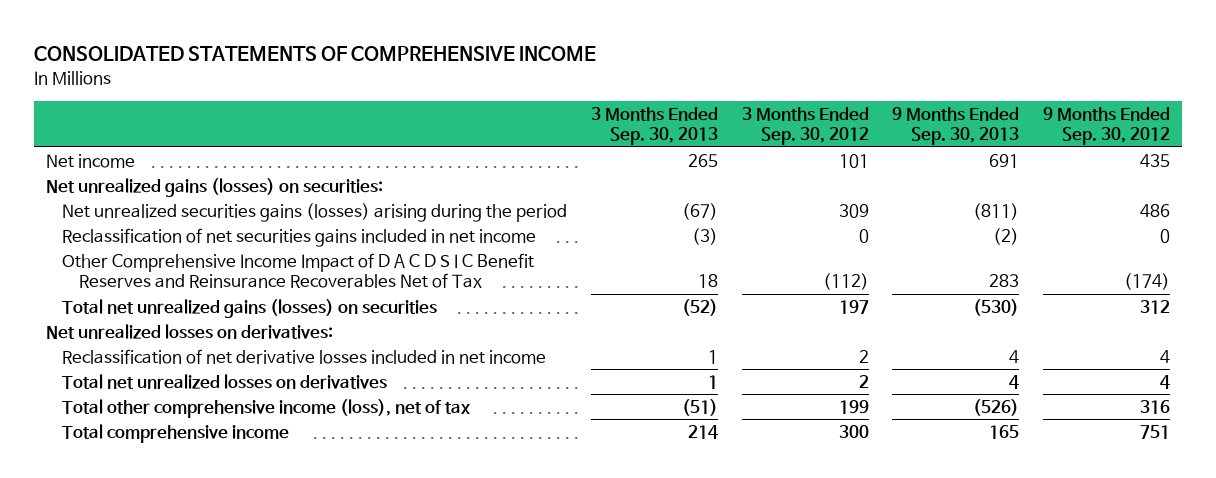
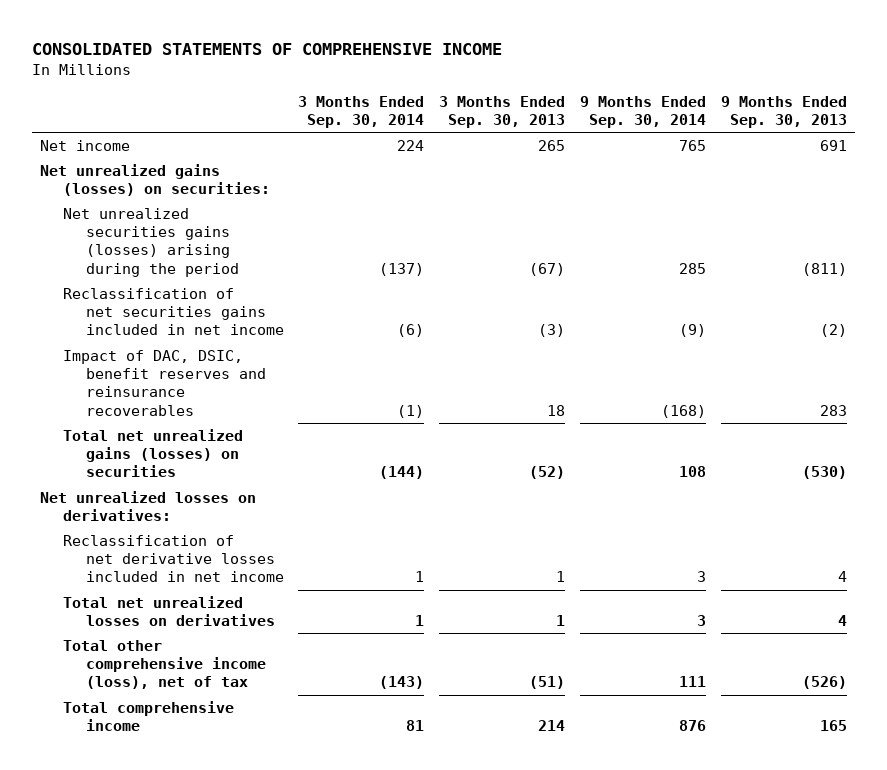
[741,107,869,146] 3 Months Ended Sep. 30, 2012 -> none
[1043,107,1171,146] 9 Months Ended Sep. 30, 2012 -> none
none -> [298,96,425,129] 3 Months Ended Sep. 30, 2014
none -> [580,96,707,129] 9 Months Ended Sep. 30, 2014
[62,252,535,289] Other Comprehensive Income Impact of D A C D S I C Benefit Reserves and Reinsurance Recoverables Net of Tax -> [62,349,266,416] Impact of DAC, DSIC, benefit reserves and reinsurance recoverables

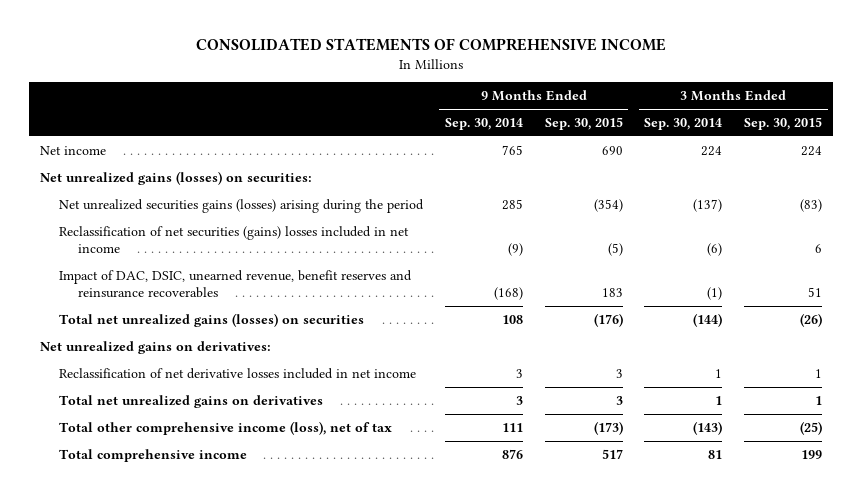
[439,96,566,129] 3 Months Ended Sep. 30, 2013 -> none
[721,96,848,129] 9 Months Ended Sep. 30, 2013 -> none
none -> [544,116,623,130] Sep. 30, 2015
none -> [744,116,823,130] Sep. 30, 2015
[62,287,284,336] Reclassification of net securities gains included in net income -> [58,225,409,254] Reclassification of net securities (gains) losses included in net income
[62,349,266,416] Impact of DAC, DSIC, benefit reserves and reinsurance recoverables -> [58,269,412,299] Impact of DAC, DSIC, unearned revenue, benefit reserves and reinsurance recoverables
[39,490,256,522] Net unrealized losses on derivatives: -> [39,340,271,354] Net unrealized gains on derivatives:
[62,595,275,627] Total net unrealized losses on derivatives -> [58,394,323,408] Total net unrealized gains on derivatives

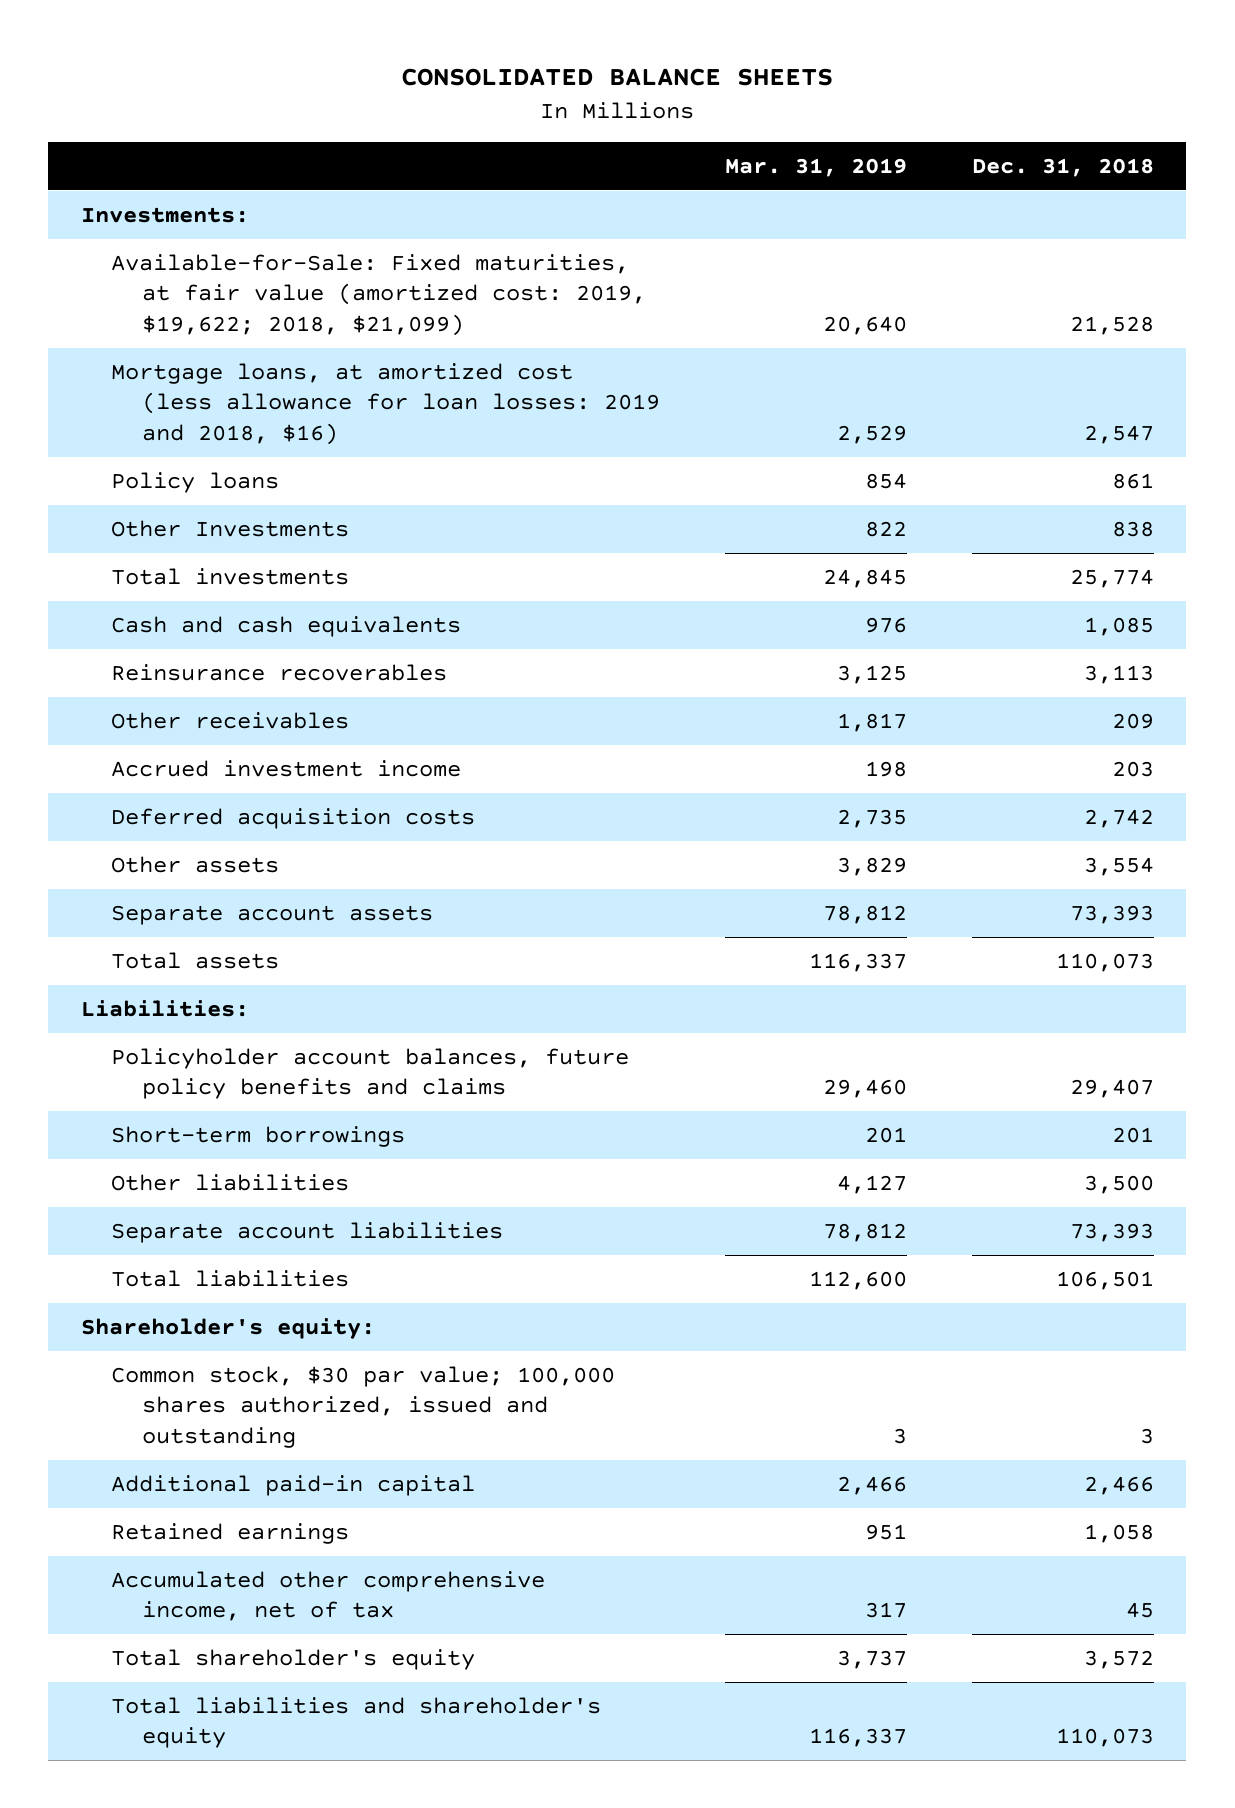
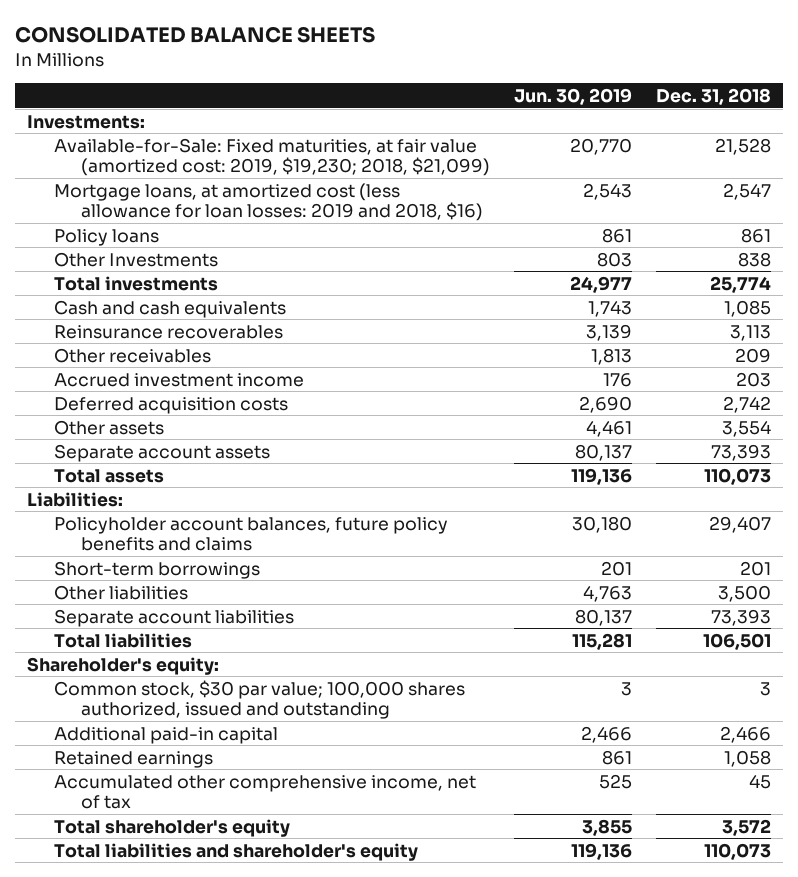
[724,157,907,177] Mar. 31, 2019 -> none
none -> [513,87,632,105] Jun. 30, 2019
[111,254,646,336] Available-for-Sale: Fixed maturities, at fair value (amortized cost: 2019, $19,622; 2018, $21,099) -> [54,137,491,176] Available-for-Sale: Fixed maturities, at fair value (amortized cost: 2019, $19,230; 2018, $21,099)

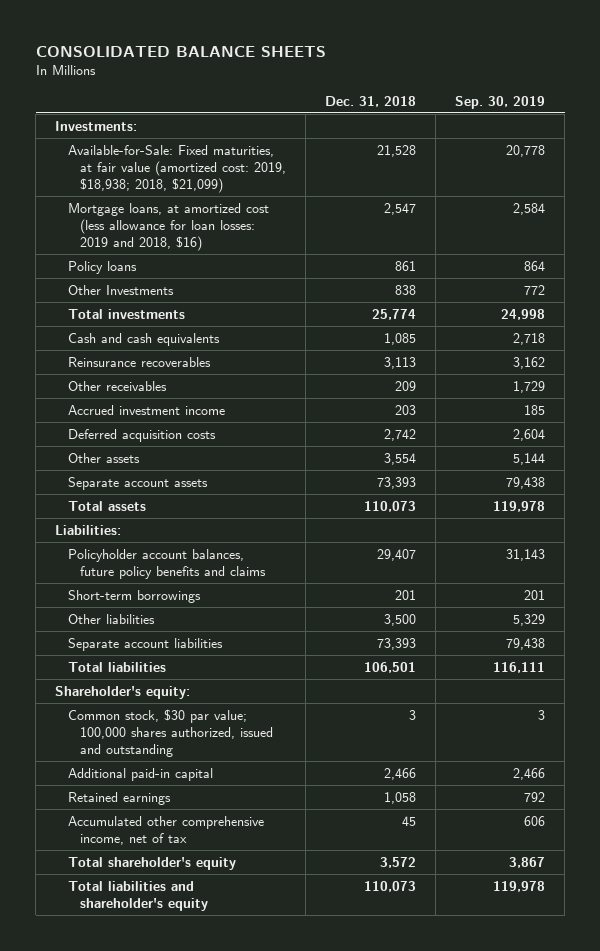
[513,87,632,105] Jun. 30, 2019 -> none
none -> [455,95,546,109] Sep. 30, 2019
[54,137,491,176] Available-for-Sale: Fixed maturities, at fair value (amortized cost: 2019, $19,230; 2018, $21,099) -> [67,144,286,194] Available-for-Sale: Fixed maturities, at fair value (amortized cost: 2019, $18,938; 2018, $21,099)

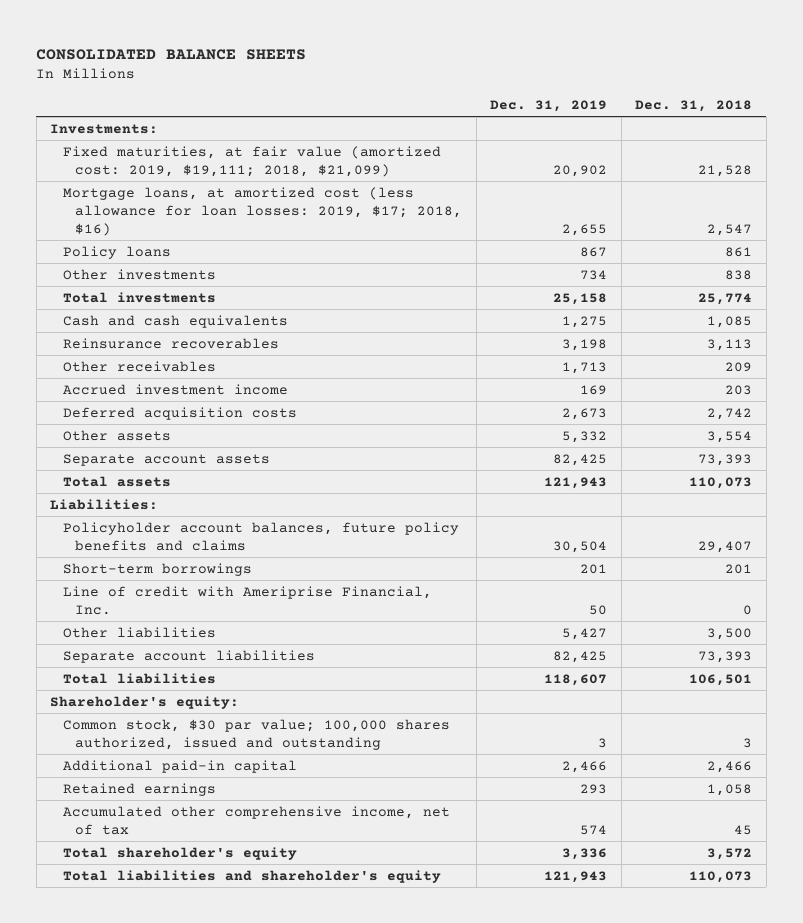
[455,95,546,109] Sep. 30, 2019 -> none
none -> [490,99,608,112] Dec. 31, 2019
[67,144,286,194] Available-for-Sale: Fixed maturities, at fair value (amortized cost: 2019, $18,938; 2018, $21,099) -> [62,145,441,177] Fixed maturities, at fair value (amortized cost: 2019, $19,111; 2018, $21,099)
[67,202,269,252] Mortgage loans, at amortized cost (less allowance for loan losses: 2019 and 2018, $16) -> [62,186,463,236] Mortgage loans, at amortized cost (less allowance for loan losses: 2019, $17; 2018, $16)
[67,284,174,295] Other Investments -> [62,268,216,280] Other investments
none -> [62,585,432,615] Line of credit with Ameriprise Financial, Inc.

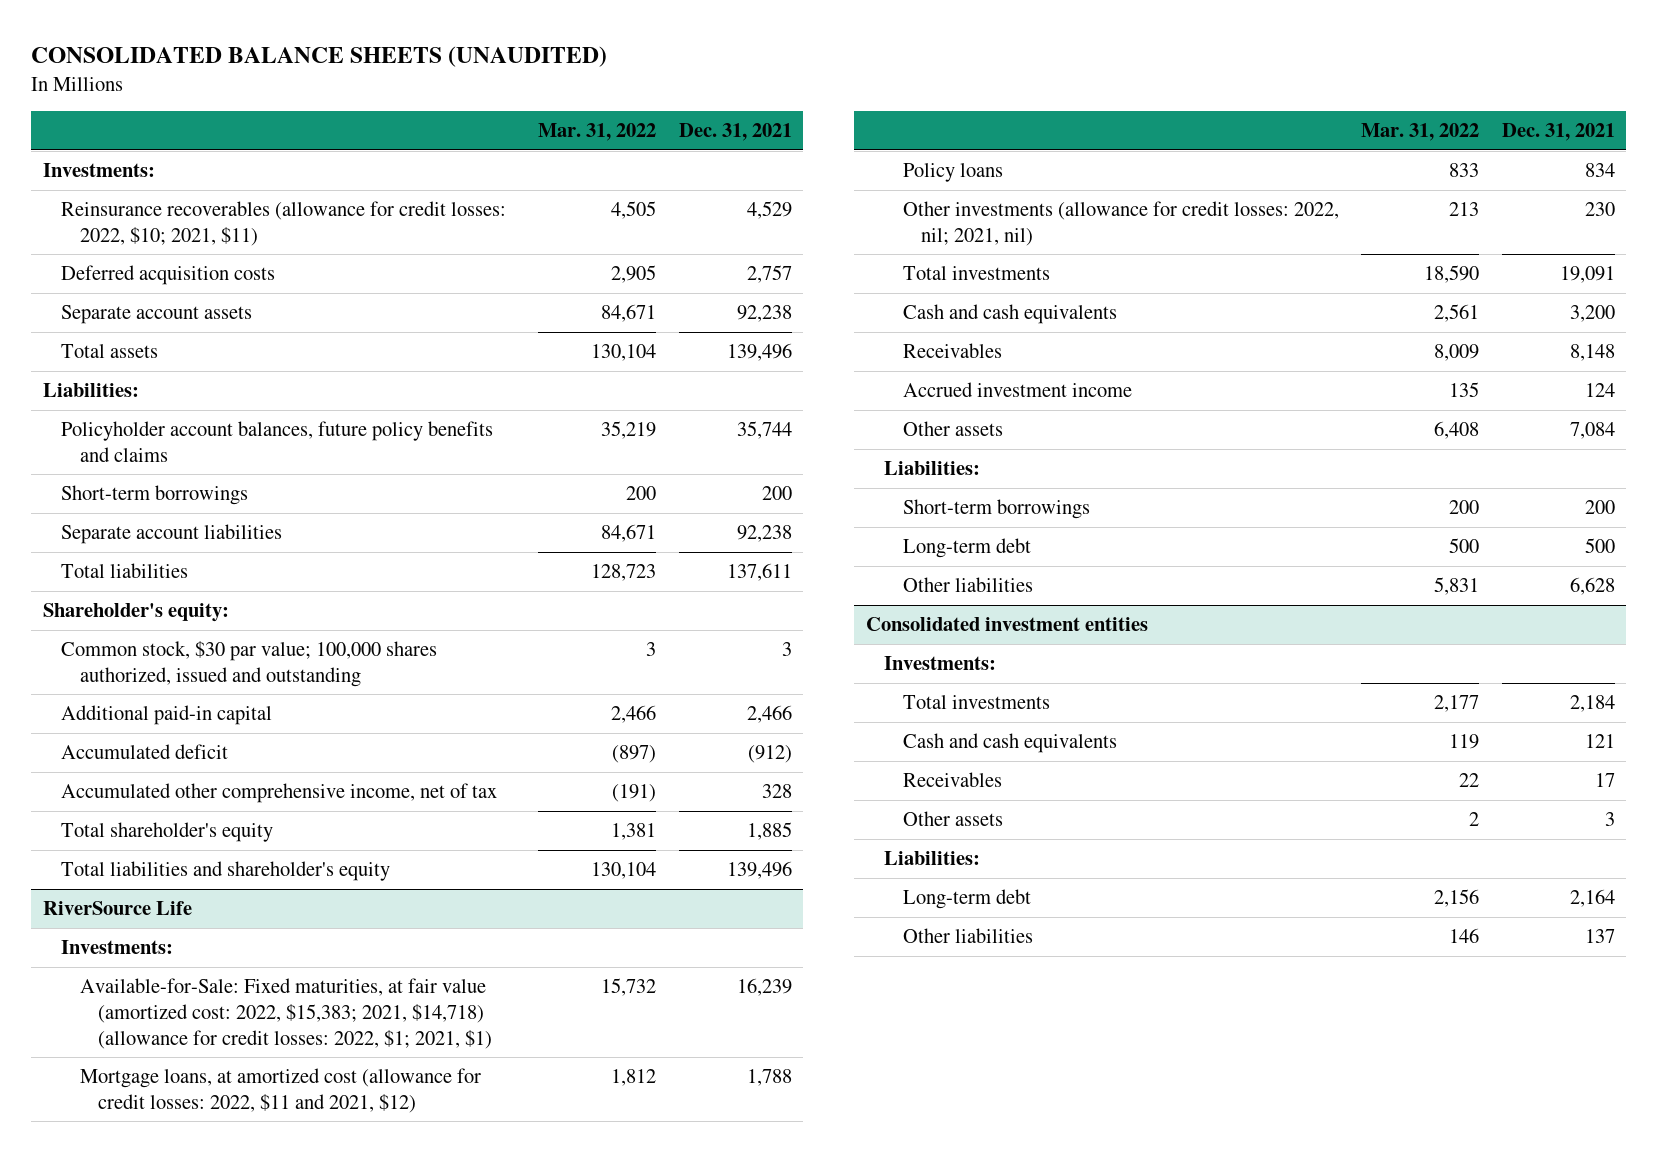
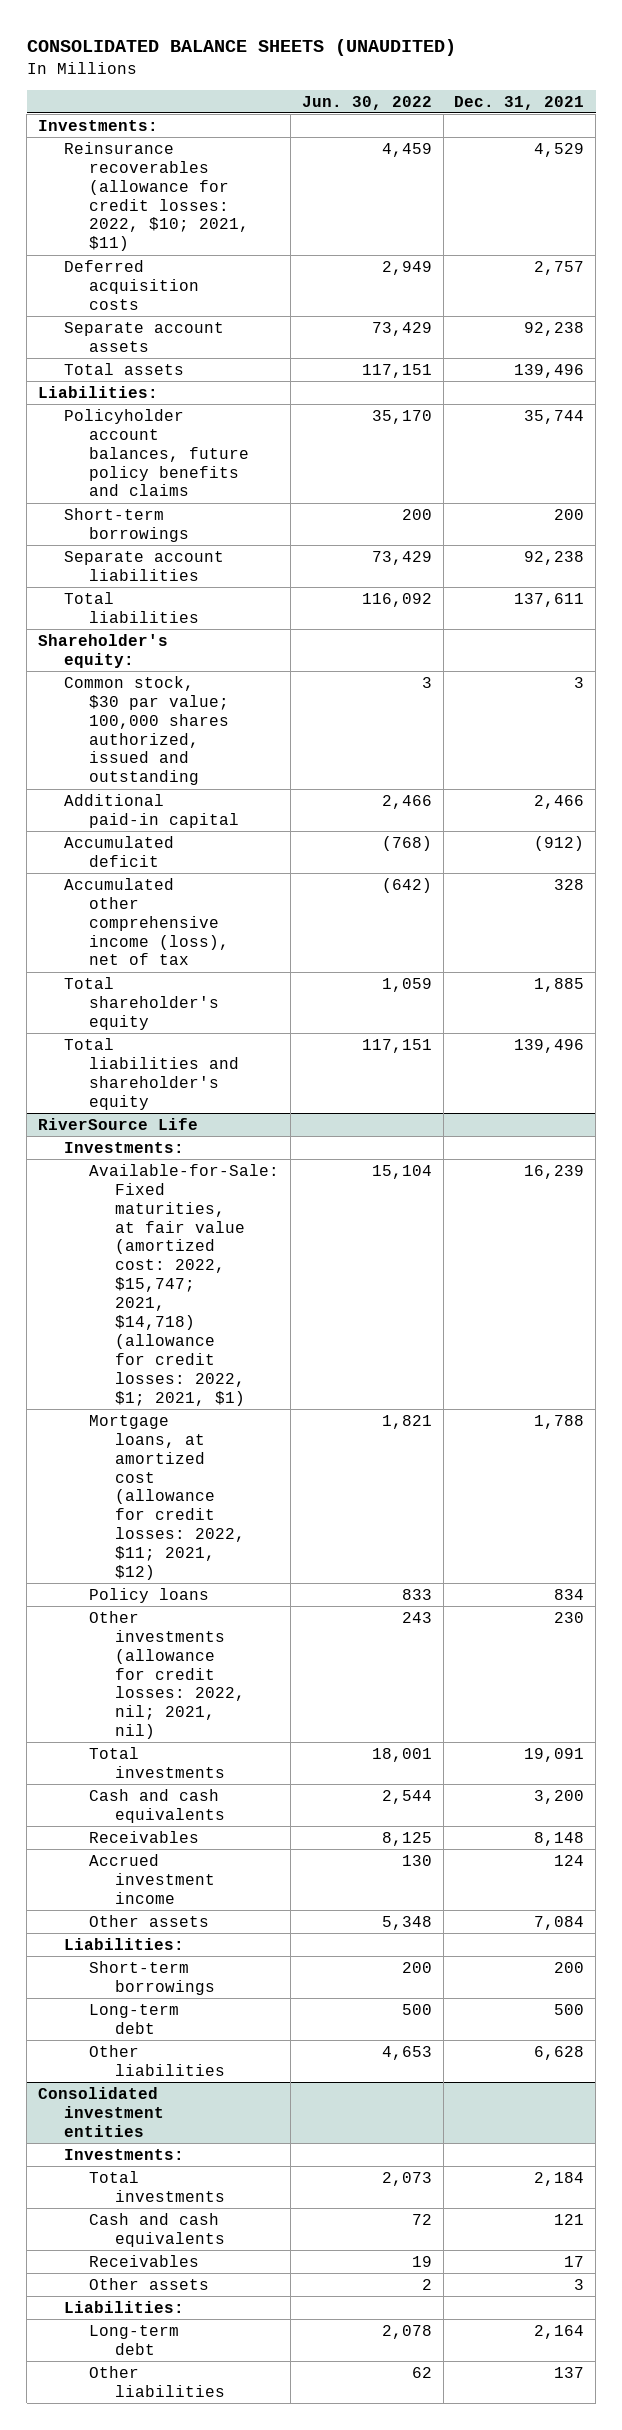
[538,123,657,142] Mar. 31, 2022 -> none
none -> [301,95,432,110] Jun. 30, 2022
[61,783,498,804] Accumulated other comprehensive income, net of tax -> [63,877,230,966] Accumulated other comprehensive income (loss), net of tax
[79,978,493,1049] Available-for-Sale: Fixed maturities, at fair value (amortized cost: 2022, $15,383; 2021, $14,718) (allowance for credit losses: 2022, $1; 2021, $1) -> [89,1163,280,1406] Available-for-Sale: Fixed maturities, at fair value (amortized cost: 2022, $15,747; 2021, $14,718) (allowance for credit losses: 2022, $1; 2021, $1)
[79,1068,481,1113] Mortgage loans, at amortized cost (allowance for credit losses: 2022, $11 and 2021, $12) -> [89,1414,246,1581] Mortgage loans, at amortized cost (allowance for credit losses: 2022, $11; 2021, $12)

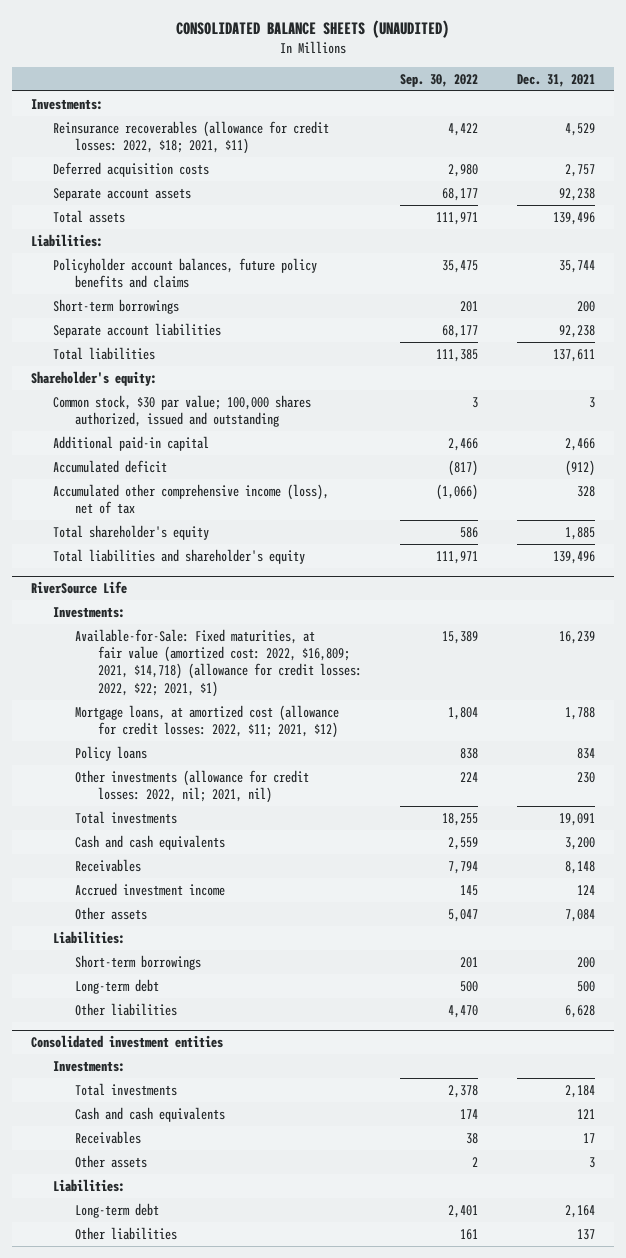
[301,95,432,110] Jun. 30, 2022 -> none
none -> [400,73,479,87] Sep. 30, 2022
[63,141,250,252] Reinsurance recoverables (allowance for credit losses: 2022, $10; 2021, $11) -> [53,120,330,155] Reinsurance recoverables (allowance for credit losses: 2022, $18; 2021, $11)
[89,1163,280,1406] Available-for-Sale: Fixed maturities, at fair value (amortized cost: 2022, $15,747; 2021, $14,718) (allowance for credit losses: 2022, $1; 2021, $1) -> [75,628,362,697] Available-for-Sale: Fixed maturities, at fair value (amortized cost: 2022, $16,809; 2021, $14,718) (allowance for credit losses: 2022, $22; 2021, $1)

